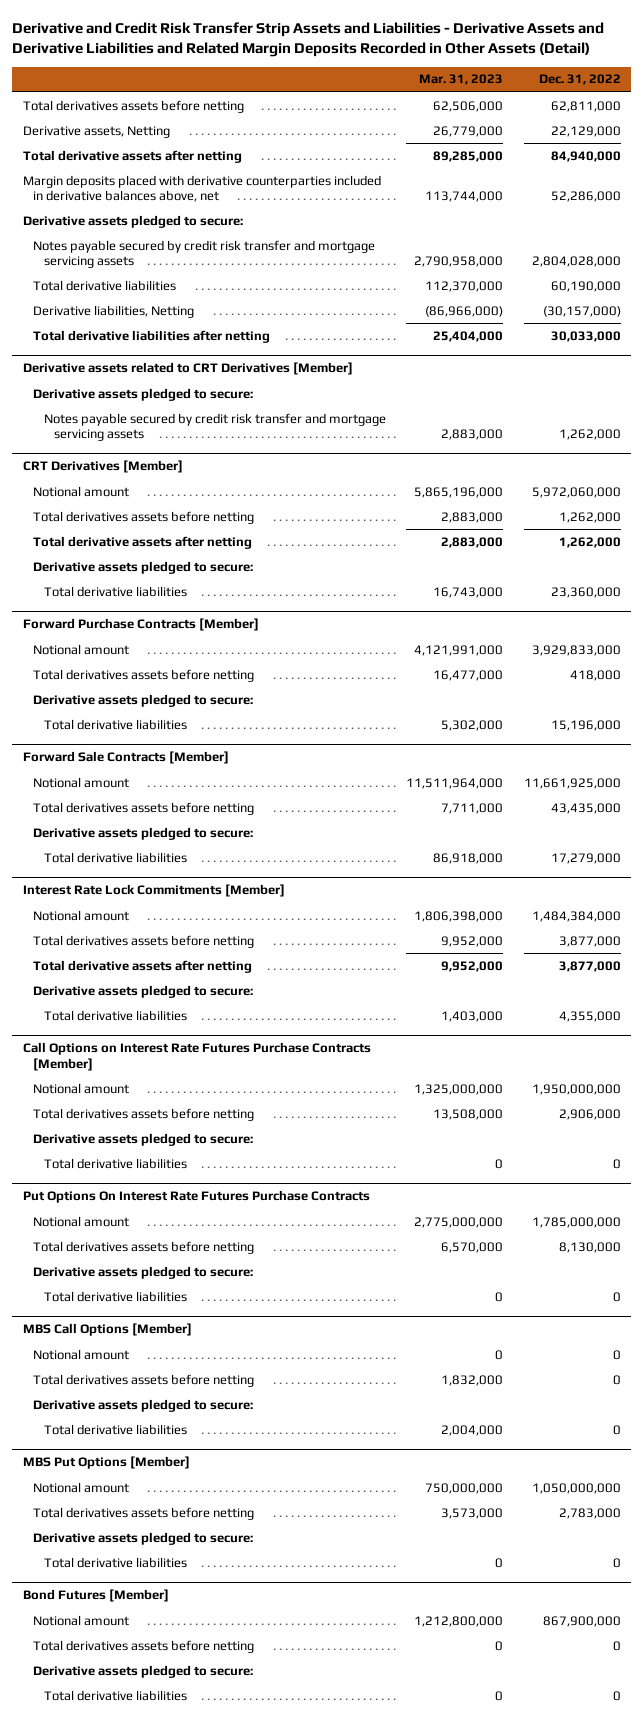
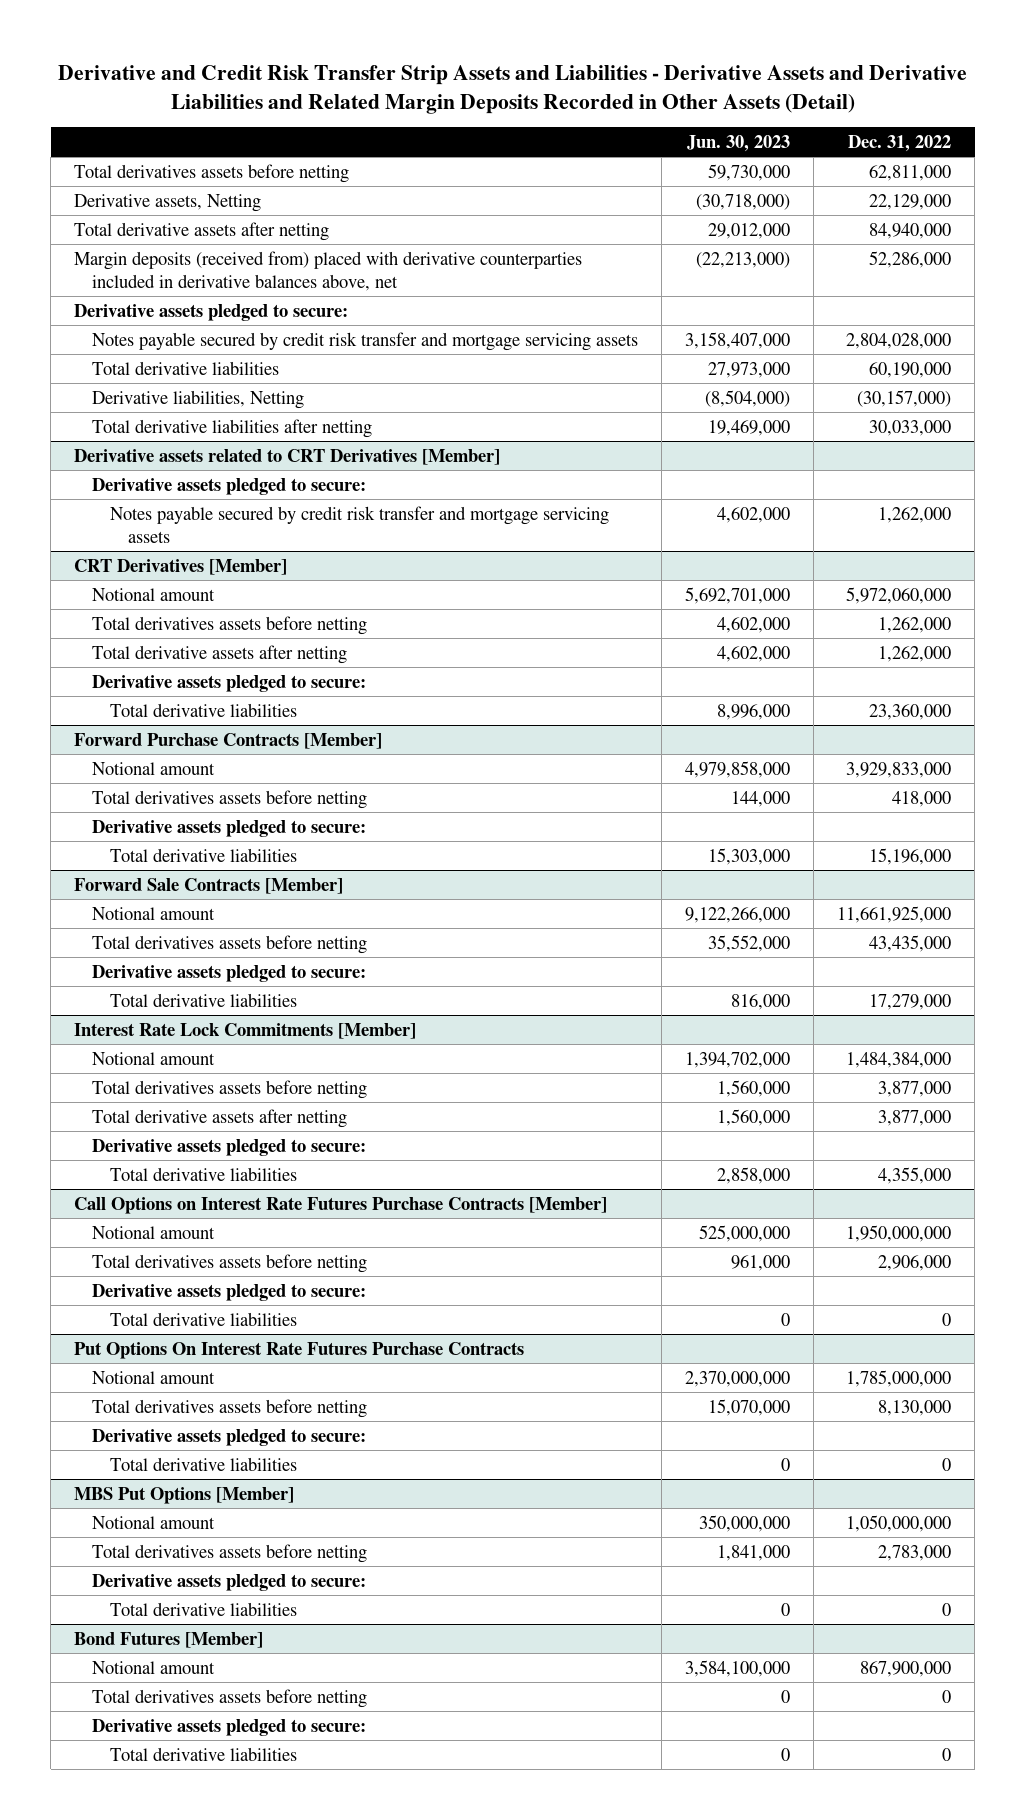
[419,74,504,86] Mar. 31, 2023 -> none
none -> [687,134,791,152] Jun. 30, 2023
[22,174,381,203] Margin deposits placed with derivative counterparties included in derivative balances above, net -> [74,250,583,291] Margin deposits (received from) placed with derivative counterparties included in derivative balances above, net
[22,1323,192,1337] MBS Call Options [Member] -> none
[33,1348,130,1360] Notional amount -> none
[33,1373,255,1387] Total derivatives assets before netting -> none
[33,1398,254,1412] Derivative assets pledged to secure: -> none
[43,1423,187,1435] Total derivative liabilities -> none

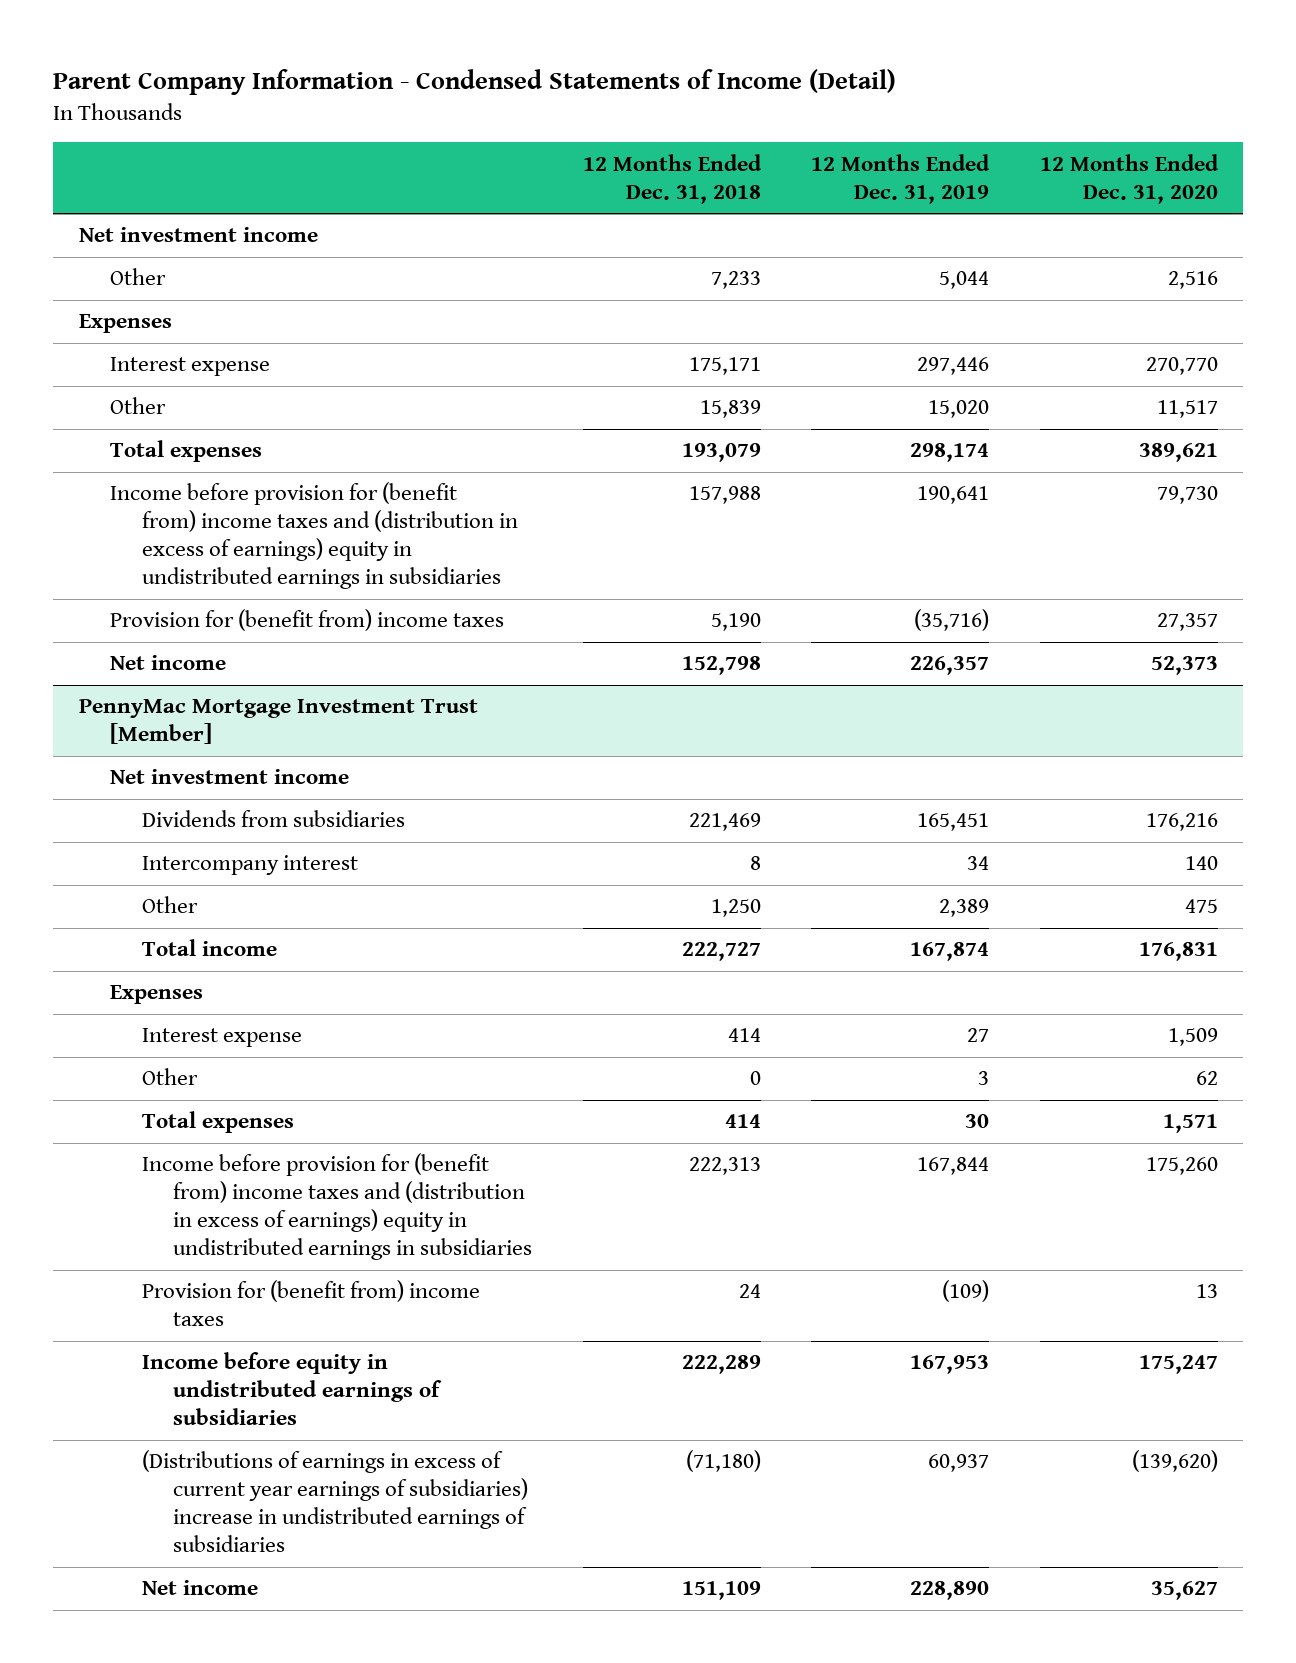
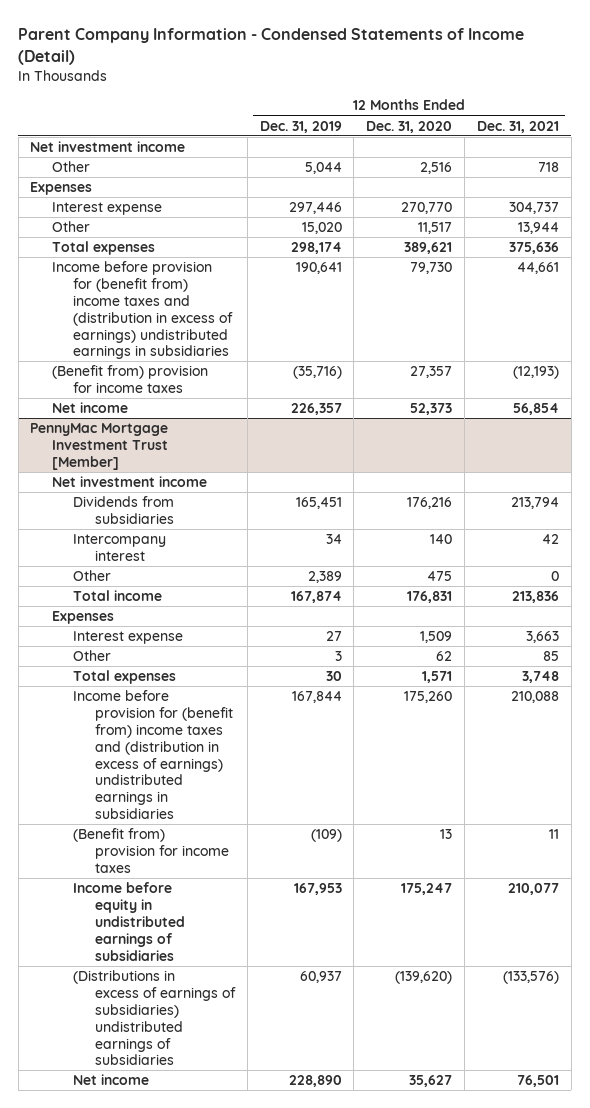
[582,153,762,204] 12 Months Ended Dec. 31, 2018 -> none
none -> [477,120,560,133] Dec. 31, 2021
[110,482,518,590] Income before provision for (benefit from) income taxes and (distribution in excess of earnings) equity in undistributed earnings in subsidiaries -> [51,261,234,360] Income before provision for (benefit from) income taxes and (distribution in excess of earnings) undistributed earnings in subsidiaries
[110,609,505,632] Provision for (benefit from) income taxes -> [51,365,208,393] (Benefit from) provision for income taxes
[141,1153,533,1261] Income before provision for (benefit from) income taxes and (distribution in excess of earnings) equity in undistributed earnings in subsidiaries -> [73,690,233,820] Income before provision for (benefit from) income taxes and (distribution in excess of earnings) undistributed earnings in subsidiaries
[141,1280,480,1327] Provision for (benefit from) income taxes -> [73,828,229,873] (Benefit from) provision for income taxes
[141,1450,529,1553] (Distributions of earnings in excess of current year earnings of subsidiaries) increase in undistributed earnings of subsidiaries -> [73,970,236,1066] (Distributions in excess of earnings of subsidiaries) undistributed earnings of subsidiaries

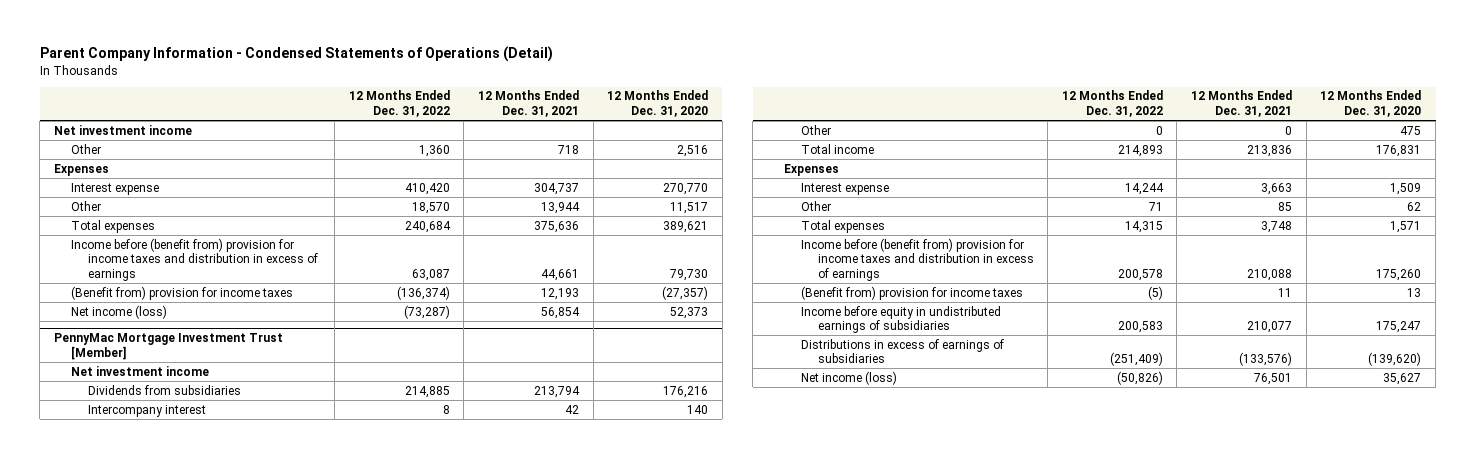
[18,27,525,65] Parent Company Information - Condensed Statements of Income (Detail) -> [39,46,553,63] Parent Company Information - Condensed Statements of Operations (Detail)
[259,120,342,133] Dec. 31, 2019 -> none
none -> [348,90,450,118] 12 Months Ended Dec. 31, 2022
[51,261,234,360] Income before provision for (benefit from) income taxes and (distribution in excess of earnings) undistributed earnings in subsidiaries -> [70,237,318,282] Income before (benefit from) provision for income taxes and distribution in excess of earnings
[410,366,453,379] 27,357 -> [662,285,709,300] (27,357)
[513,366,560,380] (12,193) -> [541,287,580,300] 12,193
[51,402,128,414] Net income -> [70,304,167,319] Net income (loss)
[73,690,233,820] Income before provision for (benefit from) income taxes and (distribution in excess of earnings) undistributed earnings in subsidiaries -> [800,237,1034,282] Income before (benefit from) provision for income taxes and distribution in excess of earnings
[73,970,236,1066] (Distributions in excess of earnings of subsidiaries) undistributed earnings of subsidiaries -> [800,338,1004,364] Distributions in excess of earnings of subsidiaries
[73,1074,150,1086] Net income -> [800,370,897,385] Net income (loss)

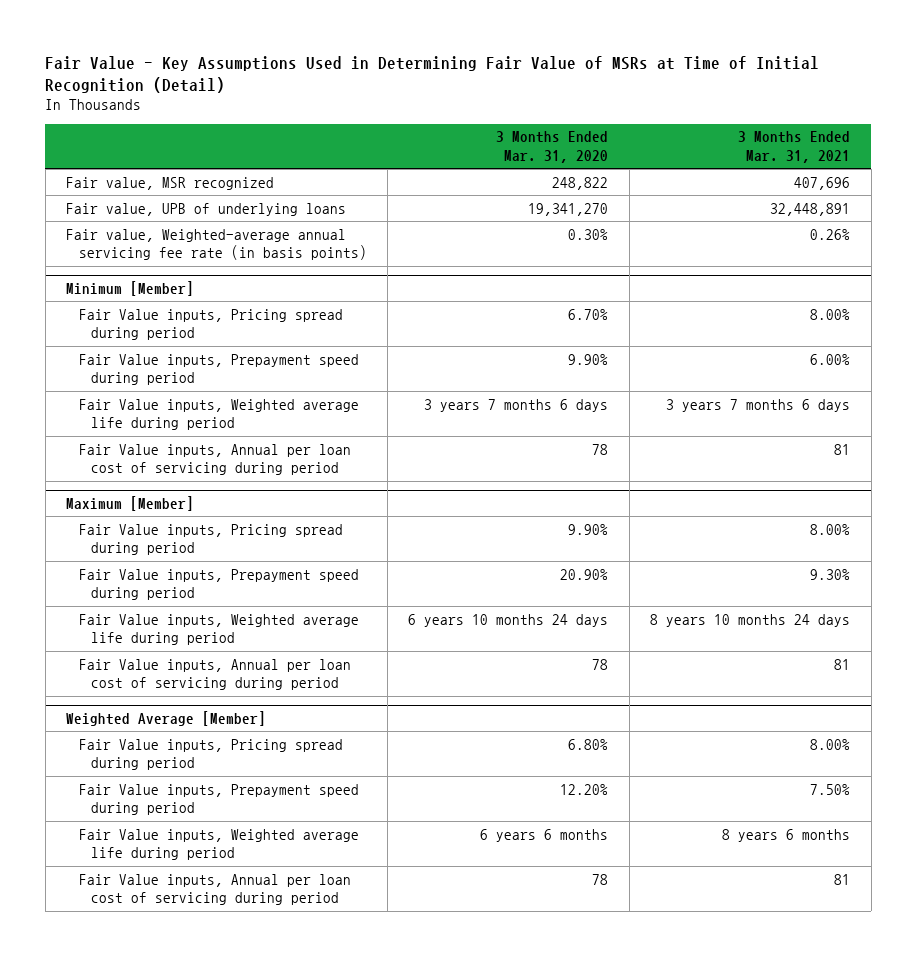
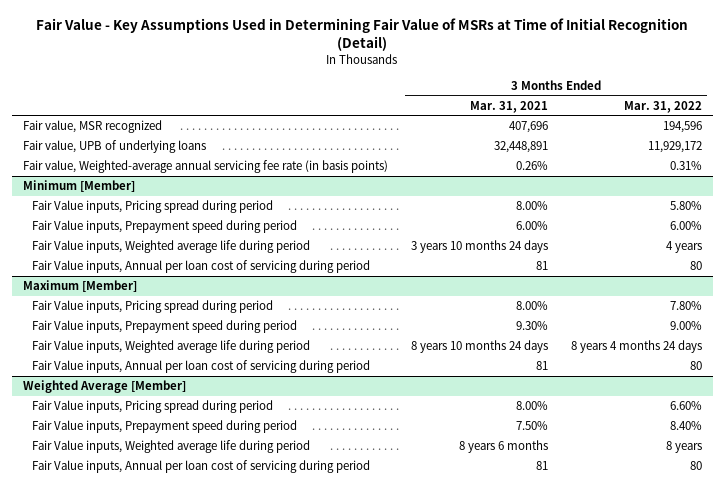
[496,131,609,163] 3 Months Ended Mar. 31, 2020 -> none
none -> [623,100,702,113] Mar. 31, 2022
[666,398,851,412] 3 years 7 months 6 days -> [410,240,548,254] 3 years 10 months 24 days

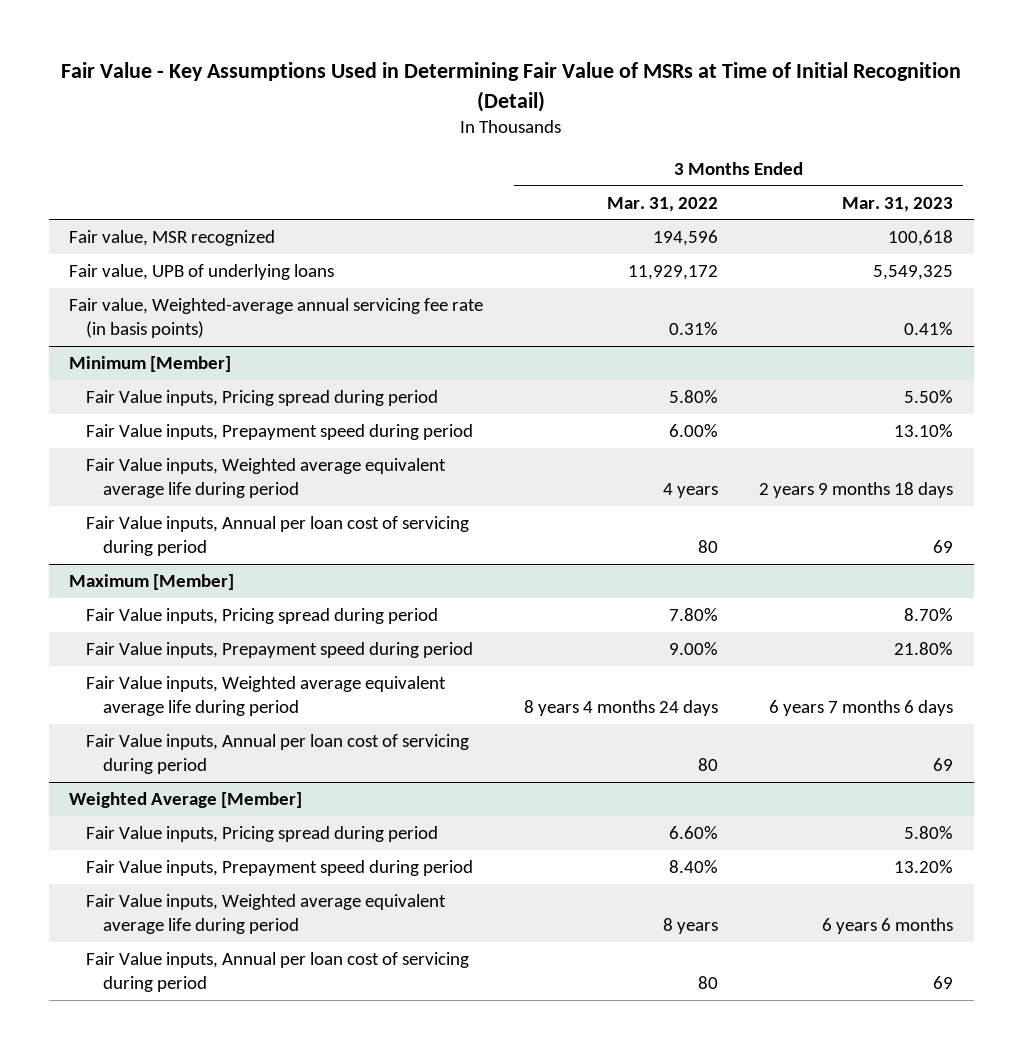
[469,100,548,113] Mar. 31, 2021 -> none
none -> [842,196,954,212] Mar. 31, 2023
[32,240,311,254] Fair Value inputs, Weighted average life during period -> [85,457,446,499] Fair Value inputs, Weighted average equivalent average life during period
[32,340,311,354] Fair Value inputs, Weighted average life during period -> [85,675,446,717] Fair Value inputs, Weighted average equivalent average life during period
[32,440,311,454] Fair Value inputs, Weighted average life during period -> [85,893,446,935] Fair Value inputs, Weighted average equivalent average life during period

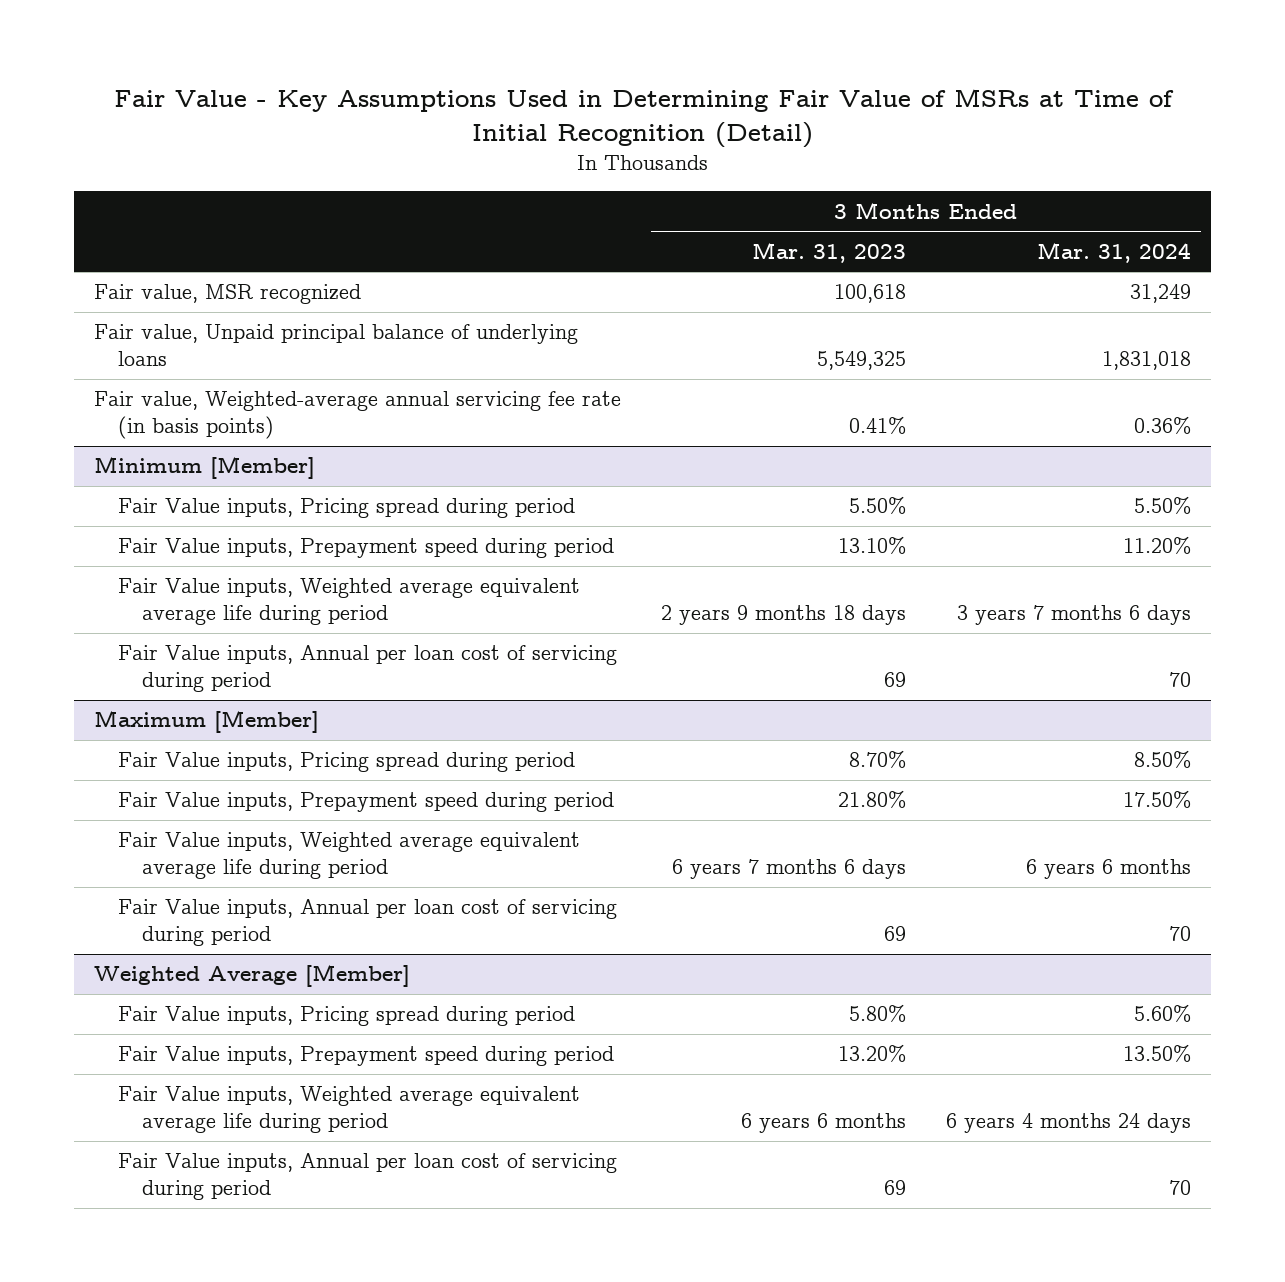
[607,196,719,212] Mar. 31, 2022 -> none
none -> [1037,241,1192,263] Mar. 31, 2024
[69,263,335,280] Fair value, UPB of underlying loans -> [93,324,578,367] Fair value, Unpaid principal balance of underlying loans

